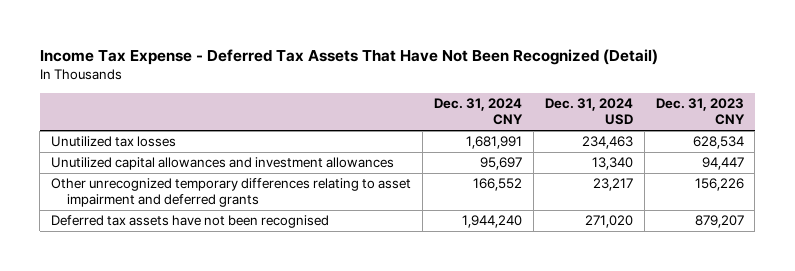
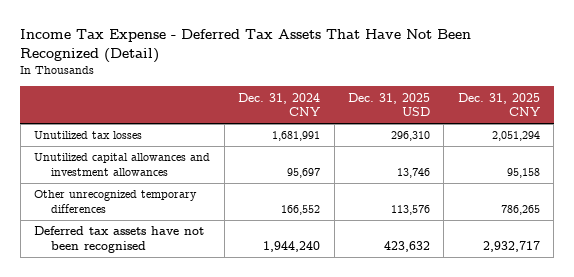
[544,98,633,126] Dec. 31, 2024 USD -> none
[655,98,745,126] Dec. 31, 2023 CNY -> none
none -> [348,92,431,117] Dec. 31, 2025 USD
none -> [457,92,540,117] Dec. 31, 2025 CNY
[51,178,412,208] Other unrecognized temporary differences relating to asset impairment and deferred grants -> [34,190,198,213] Other unrecognized temporary differences

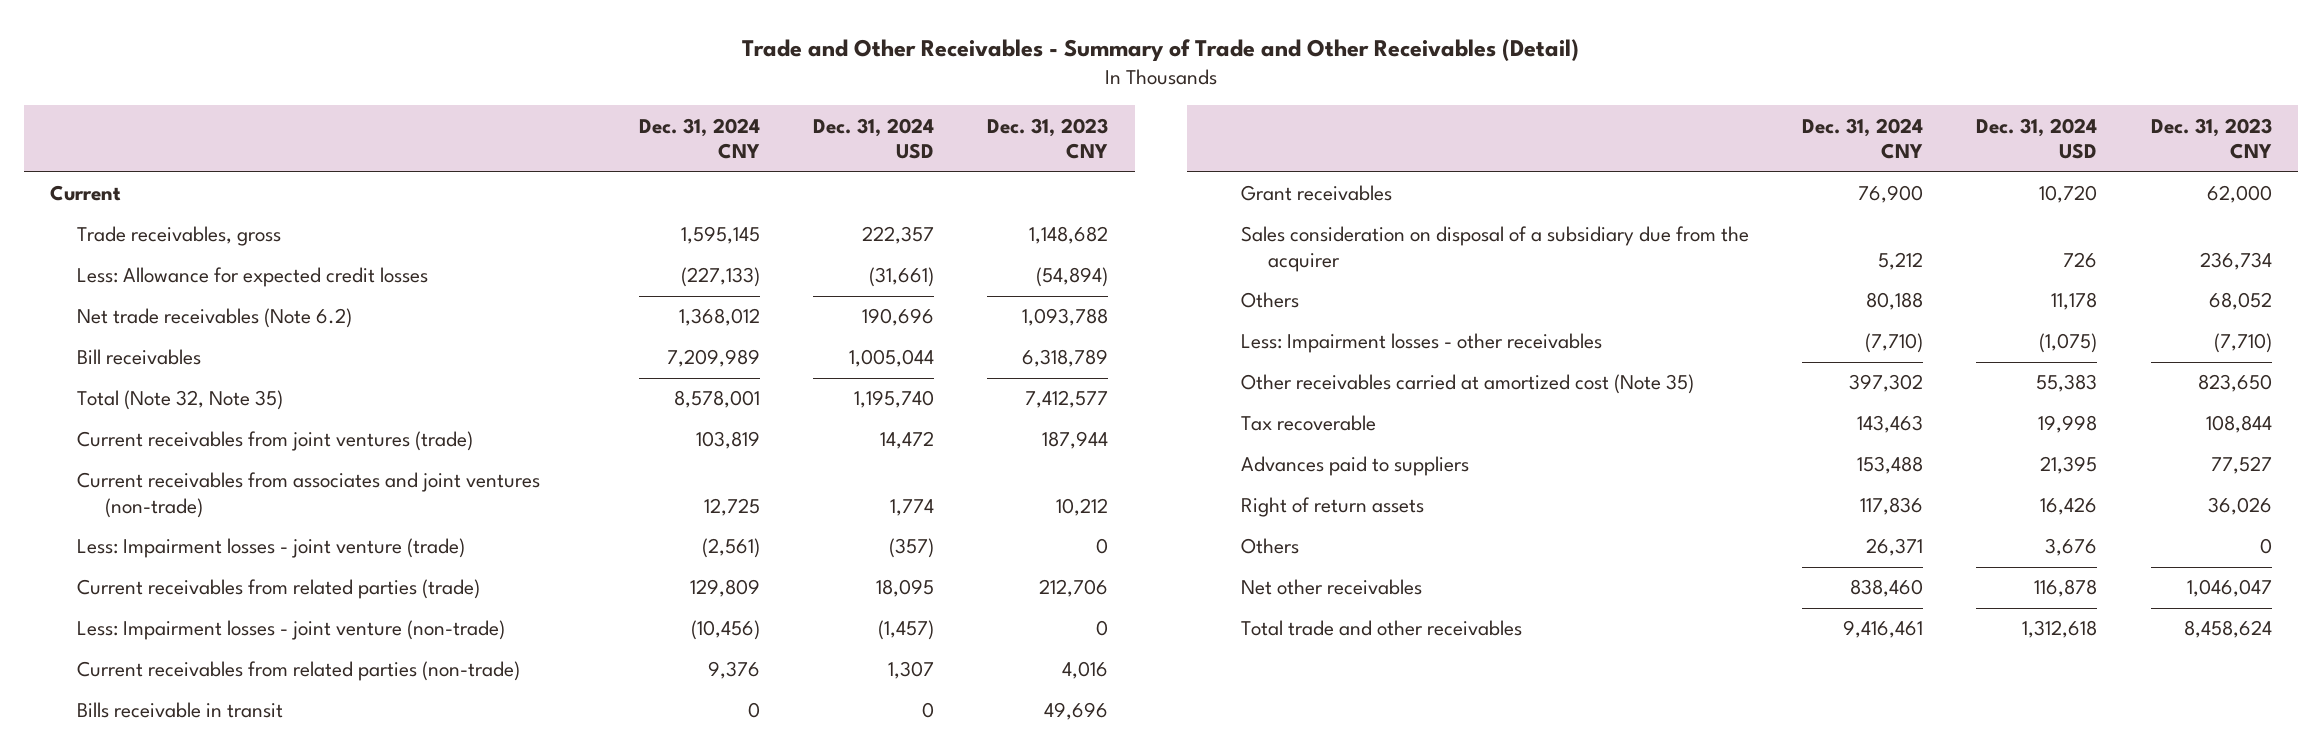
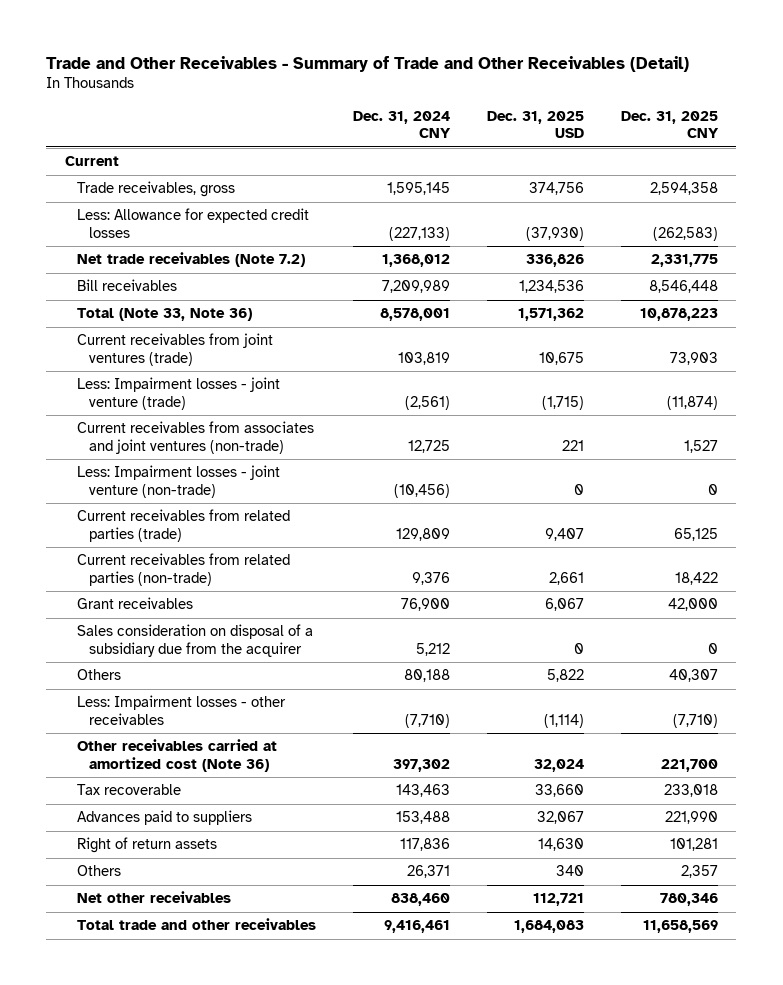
[812,117,934,159] Dec. 31, 2024 USD -> none
[987,117,1109,159] Dec. 31, 2023 CNY -> none
none -> [487,110,585,139] Dec. 31, 2025 USD
none -> [621,110,720,139] Dec. 31, 2025 CNY
[77,308,353,329] Net trade receivables (Note 6.2) -> [77,252,306,268] Net trade receivables (Note 7.2)
[77,390,284,411] Total (Note 32, Note 35) -> [77,308,253,322] Total (Note 33, Note 36)
[77,472,541,518] Current receivables from associates and joint ventures (non-trade) -> [77,421,315,454] Current receivables from associates and joint ventures (non-trade)
[77,579,481,600] Current receivables from related parties (trade) -> [77,509,291,542] Current receivables from related parties (trade)
[77,702,284,719] Bills receivable in transit -> none
[1240,374,1694,395] Other receivables carried at amortized cost (Note 35) -> [77,739,278,772] Other receivables carried at amortized cost (Note 36)

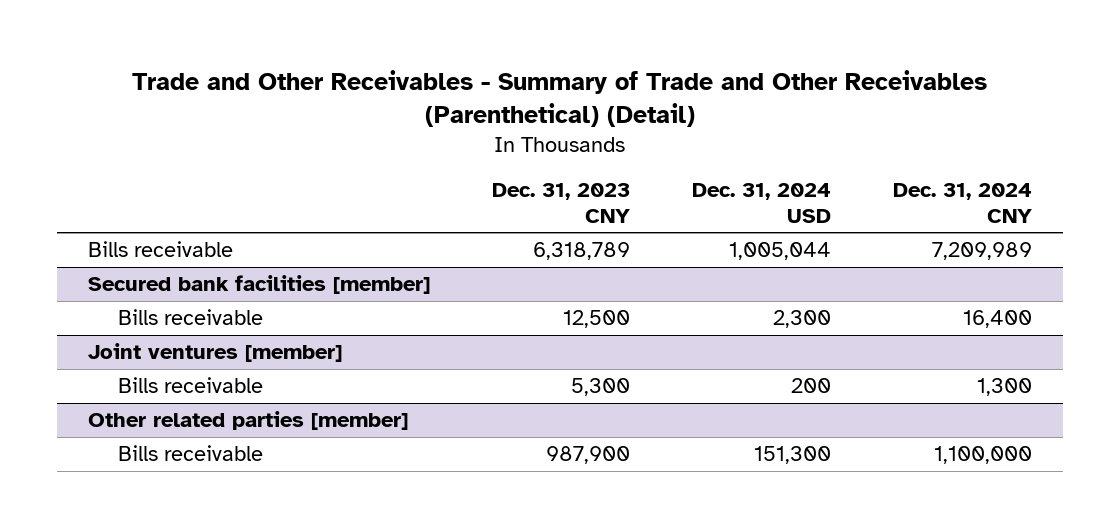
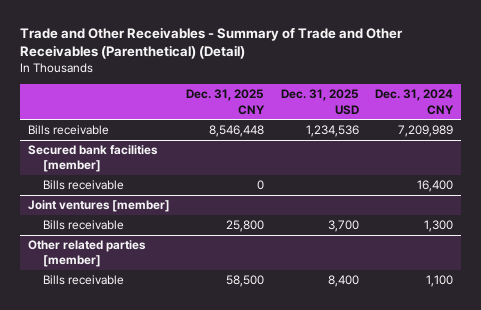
[491,183,630,223] Dec. 31, 2023 CNY -> none
[691,183,831,223] Dec. 31, 2024 USD -> none
none -> [186,89,266,115] Dec. 31, 2025 CNY
none -> [280,89,359,115] Dec. 31, 2025 USD
[933,446,1032,465] 1,100,000 -> [426,275,454,288] 1,100

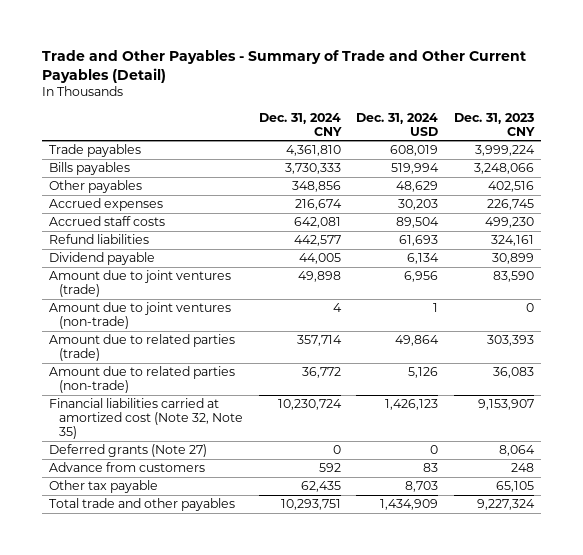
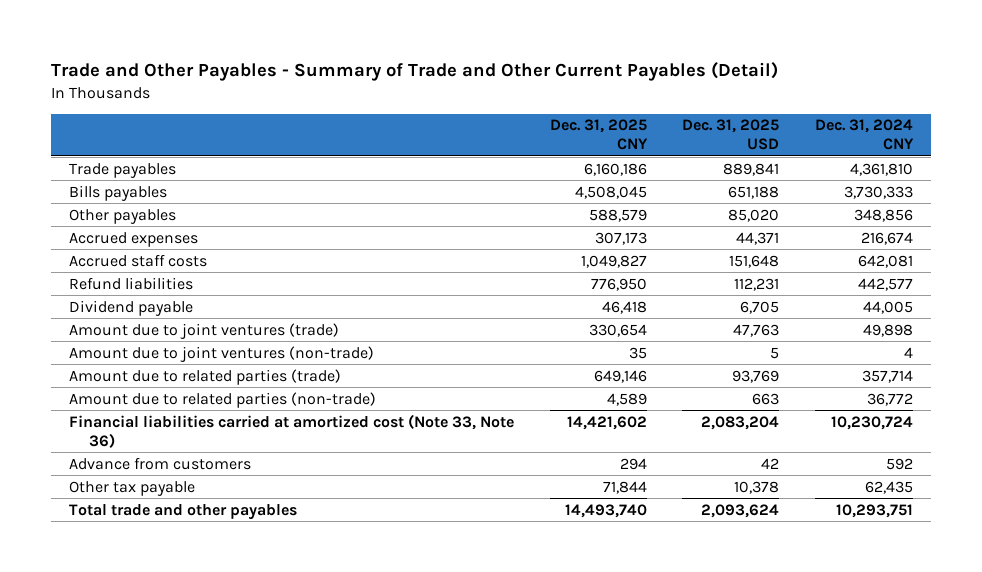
[356,112,439,136] Dec. 31, 2024 USD -> none
[453,112,535,136] Dec. 31, 2023 CNY -> none
none -> [549,119,648,151] Dec. 31, 2025 CNY
none -> [682,119,780,151] Dec. 31, 2025 USD
[49,444,208,458] Deferred grants (Note 27) -> none
[49,398,244,440] Financial liabilities carried at amortized cost (Note 32, Note 35) -> [68,413,514,448] Financial liabilities carried at amortized cost (Note 33, Note 36)

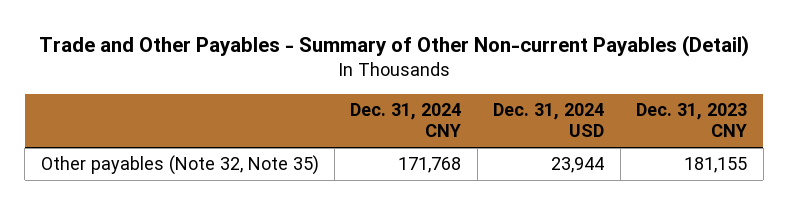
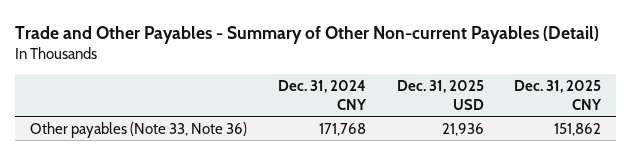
[493,103,605,138] Dec. 31, 2024 USD -> none
[636,103,748,138] Dec. 31, 2023 CNY -> none
none -> [396,79,484,110] Dec. 31, 2025 USD
none -> [514,79,603,110] Dec. 31, 2025 CNY
[40,155,319,176] Other payables (Note 32, Note 35) -> [30,121,248,138] Other payables (Note 33, Note 36)

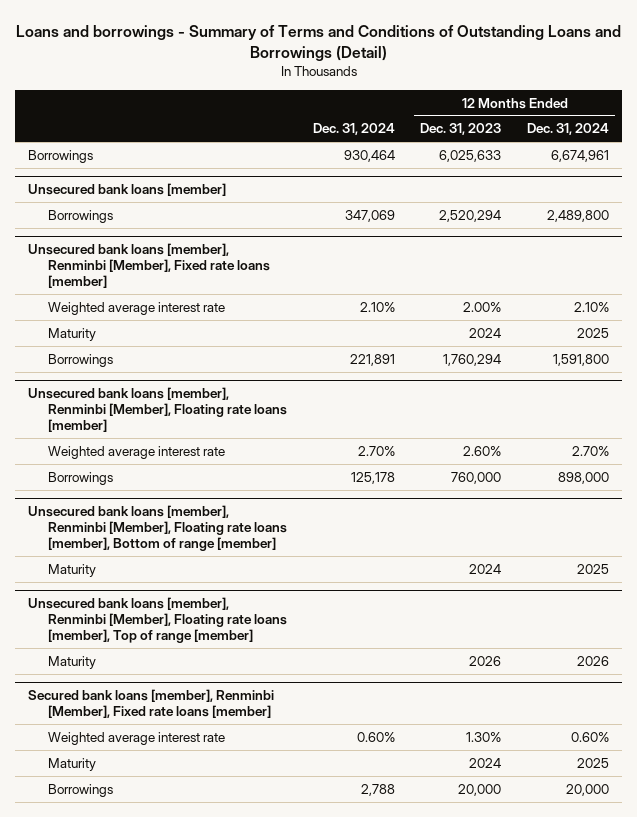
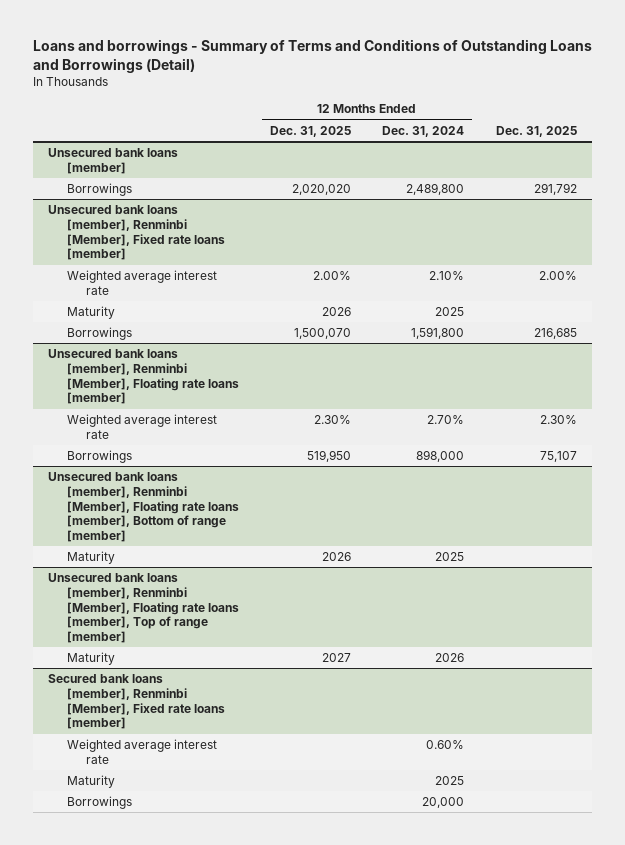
[312,123,395,136] Dec. 31, 2024 -> none
[420,123,502,136] Dec. 31, 2023 -> none
none -> [270,125,352,137] Dec. 31, 2025
none -> [495,125,577,137] Dec. 31, 2025
[28,149,94,163] Borrowings -> none

